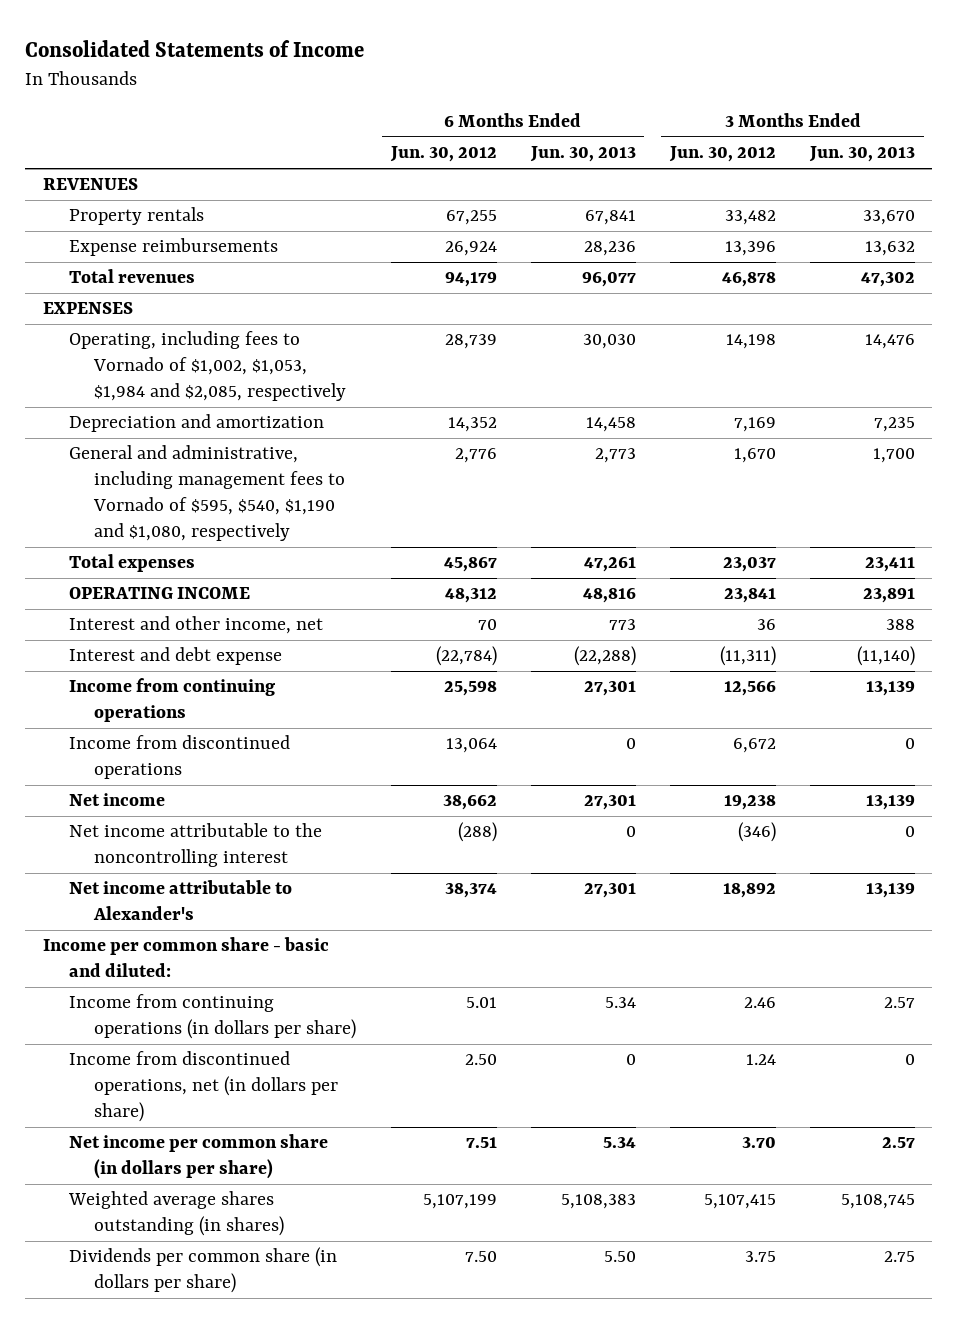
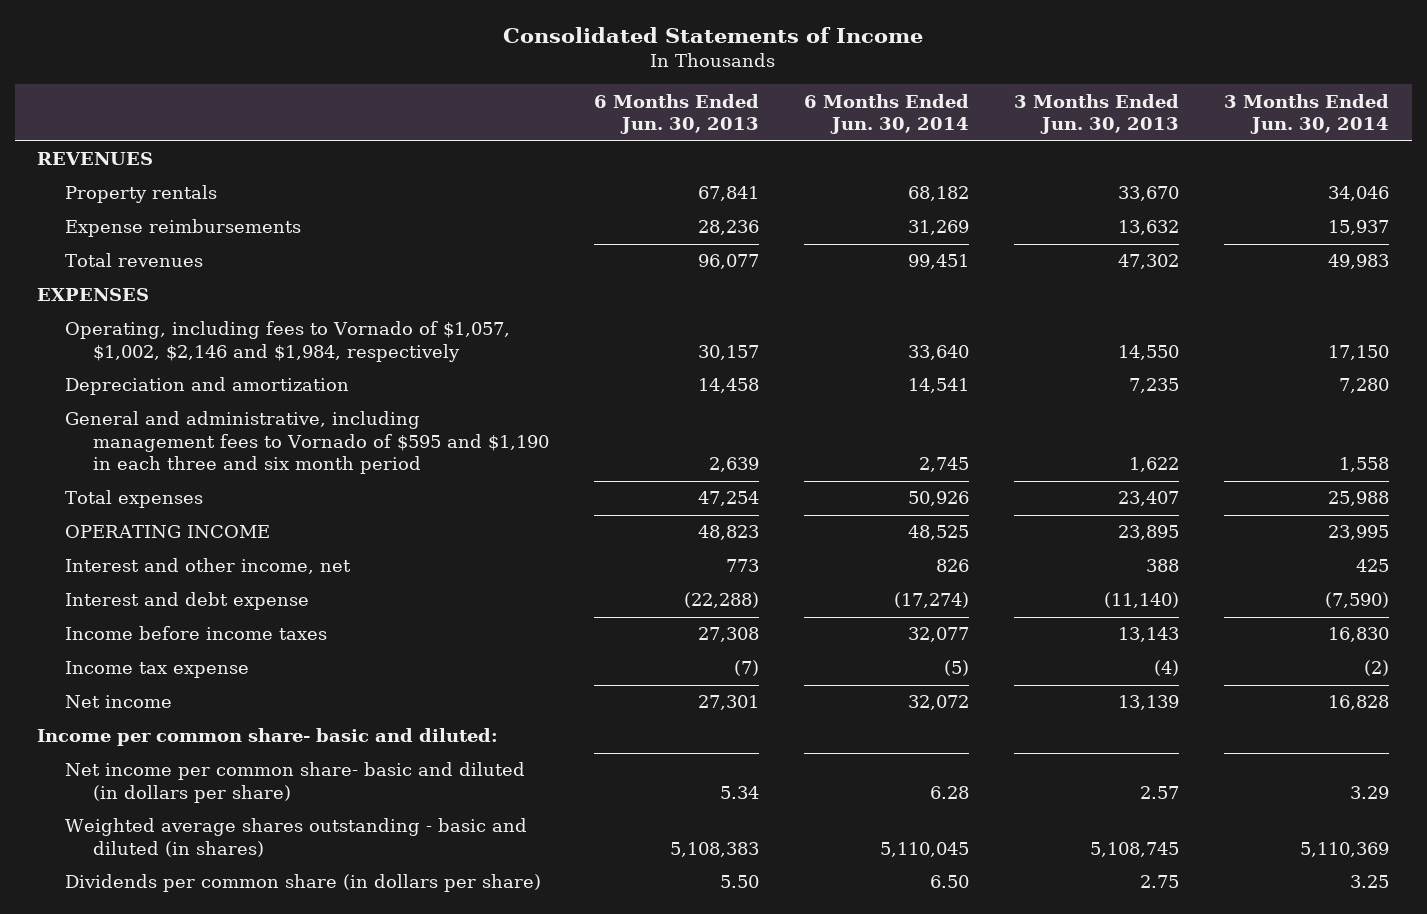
[389,146,497,163] Jun. 30, 2012 -> none
[669,146,777,163] Jun. 30, 2012 -> none
none -> [804,93,970,135] 6 Months Ended Jun. 30, 2014
none -> [1224,93,1390,135] 3 Months Ended Jun. 30, 2014
[68,331,347,402] Operating, including fees to Vornado of $1,002, $1,053, $1,984 and $2,085, respectively -> [65,321,511,362] Operating, including fees to Vornado of $1,057, $1,002, $2,146 and $1,984, respectively
[582,334,636,350] 30,030 -> [698,344,760,360] 30,157
[865,334,916,350] 14,476 -> [1118,344,1180,360] 14,550
[68,445,346,542] General and administrative, including management fees to Vornado of $595, $540, $1,190 and $1,080, respectively -> [65,411,550,475] General and administrative, including management fees to Vornado of $595 and $1,190 in each three and six month period
[594,448,636,464] 2,773 -> [709,457,760,473] 2,639
[873,448,916,464] 1,700 -> [1129,457,1180,473] 1,622
[583,557,636,573] 47,261 -> [698,491,760,507] 47,254
[865,557,916,573] 23,411 -> [1118,491,1180,507] 23,407
[582,588,636,604] 48,816 -> [698,525,760,541] 48,823
[863,588,916,604] 23,891 -> [1118,525,1180,541] 23,895
[68,678,275,723] Income from continuing operations -> none
[68,735,290,780] Income from discontinued operations -> none
none -> [65,626,328,641] Income before income taxes
none -> [65,661,250,679] Income tax expense
[68,823,322,868] Net income attributable to the noncontrolling interest -> none
[68,880,292,921] Net income attributable to Alexander's -> none
[68,994,357,1040] Income from continuing operations (in dollars per share) -> none
[68,1051,339,1123] Income from discontinued operations, net (in dollars per share) -> none
[42,937,329,978] Income per common share - basic and diluted: -> [37,728,499,747] Income per common share- basic and diluted:
[68,1134,328,1180] Net income per common share (in dollars per share) -> [65,762,526,803] Net income per common share- basic and diluted (in dollars per share)
[67,1191,285,1237] Weighted average shares outstanding (in shares) -> [65,818,528,857] Weighted average shares outstanding - basic and diluted (in shares)

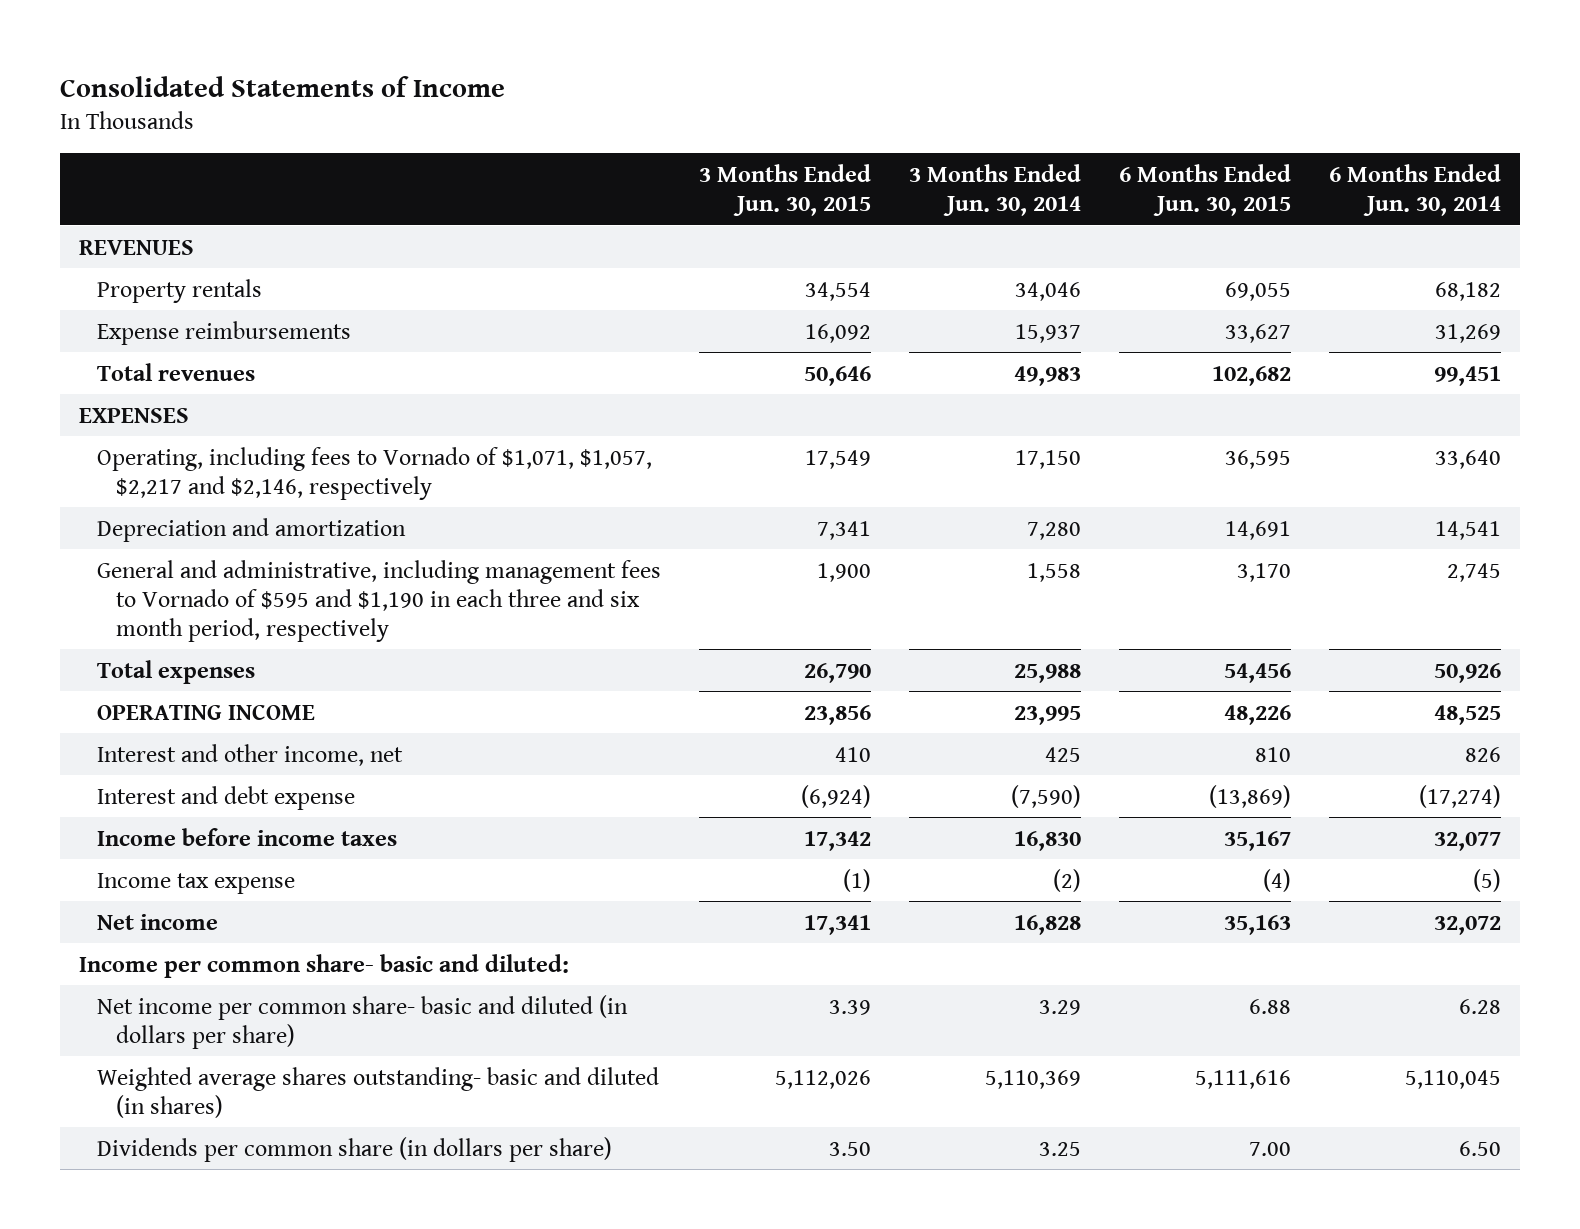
[594,93,760,135] 6 Months Ended Jun. 30, 2013 -> none
[1014,93,1180,135] 3 Months Ended Jun. 30, 2013 -> none
none -> [699,163,872,217] 3 Months Ended Jun. 30, 2015
none -> [1119,163,1292,217] 6 Months Ended Jun. 30, 2015
[65,321,511,362] Operating, including fees to Vornado of $1,057, $1,002, $2,146 and $1,984, respectively -> [97,446,653,500] Operating, including fees to Vornado of $1,071, $1,057, $2,217 and $2,146, respectively
[65,411,550,475] General and administrative, including management fees to Vornado of $595 and $1,190 in each three and six month period -> [97,559,662,642] General and administrative, including management fees to Vornado of $595 and $1,190 in each three and six month period, respectively
[65,818,528,857] Weighted average shares outstanding - basic and diluted (in shares) -> [97,1066,660,1118] Weighted average shares outstanding- basic and diluted (in shares)

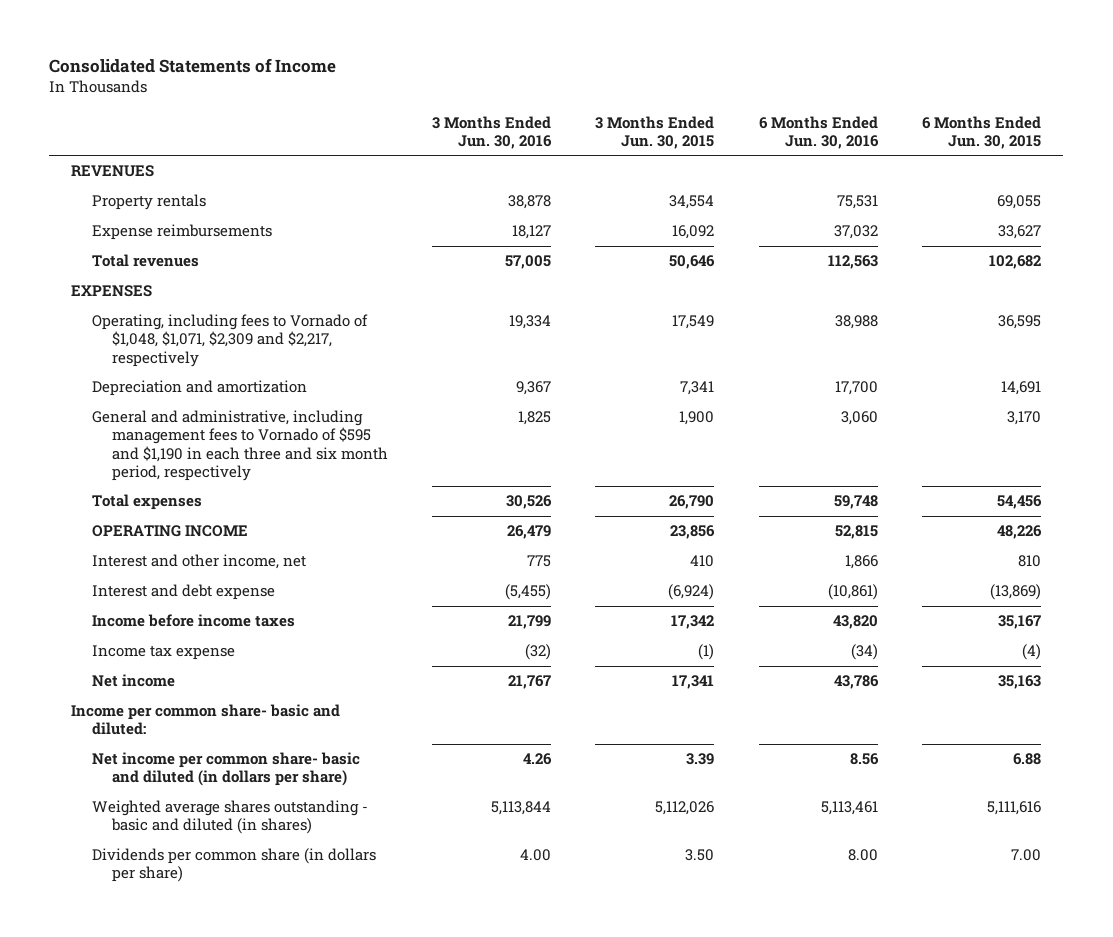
[909,163,1082,217] 3 Months Ended Jun. 30, 2014 -> none
[1329,163,1502,217] 6 Months Ended Jun. 30, 2014 -> none
none -> [432,115,553,149] 3 Months Ended Jun. 30, 2016
none -> [758,115,879,149] 6 Months Ended Jun. 30, 2016
[97,446,653,500] Operating, including fees to Vornado of $1,071, $1,057, $2,217 and $2,146, respectively -> [91,314,368,367] Operating, including fees to Vornado of $1,048, $1,071, $2,309 and $2,217, respectively
[97,1066,660,1118] Weighted average shares outstanding- basic and diluted (in shares) -> [91,800,368,835] Weighted average shares outstanding - basic and diluted (in shares)

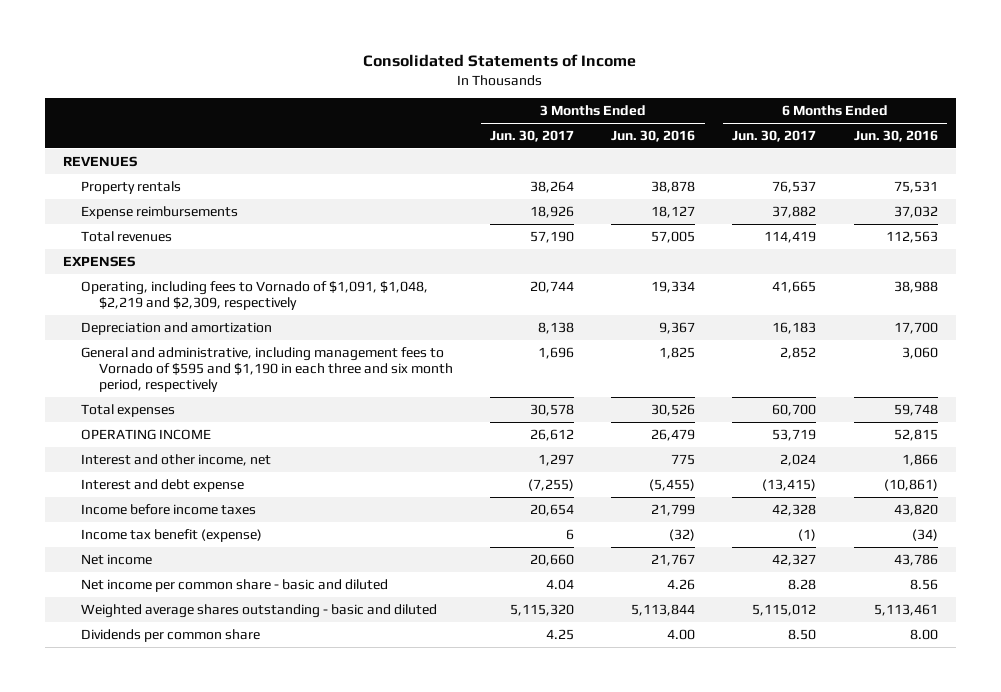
[595,115,715,149] 3 Months Ended Jun. 30, 2015 -> none
[922,115,1042,149] 6 Months Ended Jun. 30, 2015 -> none
none -> [490,130,575,143] Jun. 30, 2017
none -> [732,130,817,143] Jun. 30, 2017
[91,314,368,367] Operating, including fees to Vornado of $1,048, $1,071, $2,309 and $2,217, respectively -> [81,280,429,310] Operating, including fees to Vornado of $1,091, $1,048, $2,219 and $2,309, respectively
[91,645,235,661] Income tax expense -> [81,528,263,542] Income tax benefit (expense)
[71,704,341,736] Income per common share- basic and diluted: -> none
[91,752,360,787] Net income per common share- basic and diluted (in dollars per share) -> [81,578,389,592] Net income per common share - basic and diluted
[91,800,368,835] Weighted average shares outstanding - basic and diluted (in shares) -> [81,603,438,618] Weighted average shares outstanding - basic and diluted
[91,848,376,883] Dividends per common share (in dollars per share) -> [81,628,261,642] Dividends per common share

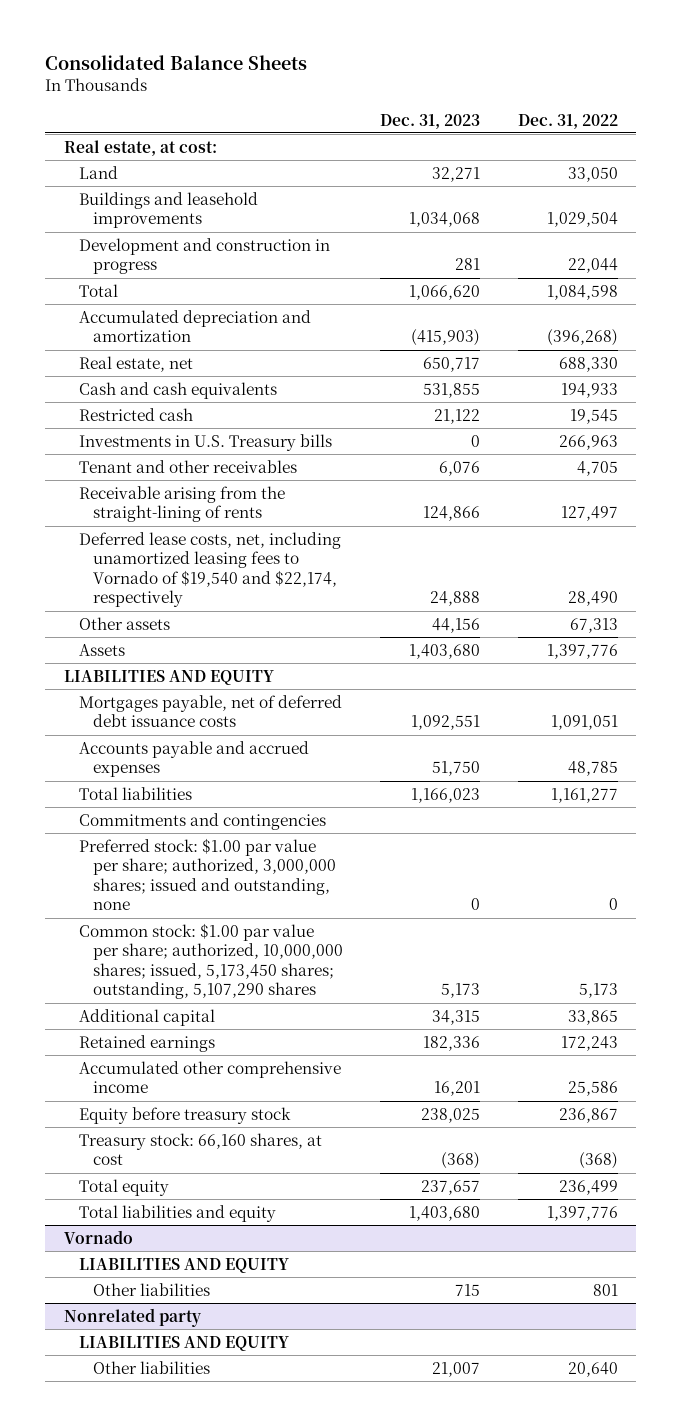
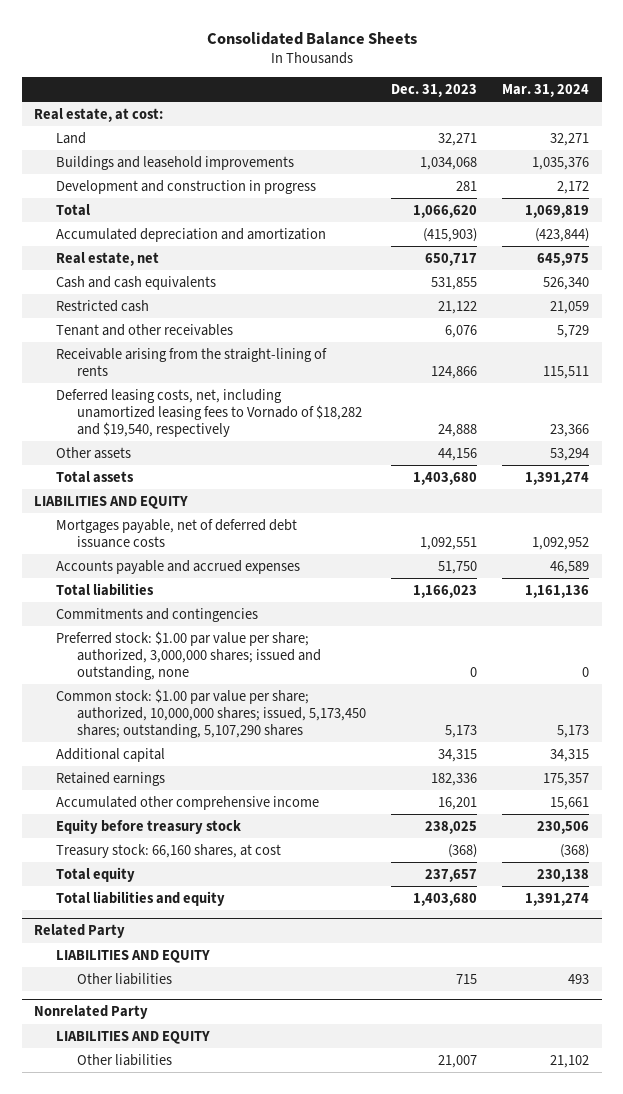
[517,113,618,129] Dec. 31, 2022 -> none
none -> [502,83,590,97] Mar. 31, 2024
[78,433,332,451] Investments in U.S. Treasury bills -> none
[78,531,341,608] Deferred lease costs, net, including unamortized leasing fees to Vornado of $19,540 and $22,174, respectively -> [55,388,363,438] Deferred leasing costs, net, including unamortized leasing fees to Vornado of $18,282 and $19,540, respectively
[78,643,125,656] Assets -> [55,470,134,483] Total assets
[63,1229,133,1244] Vornado -> [34,924,126,939] Related Party
[63,1307,201,1327] Nonrelated party -> [34,1005,149,1020] Nonrelated Party

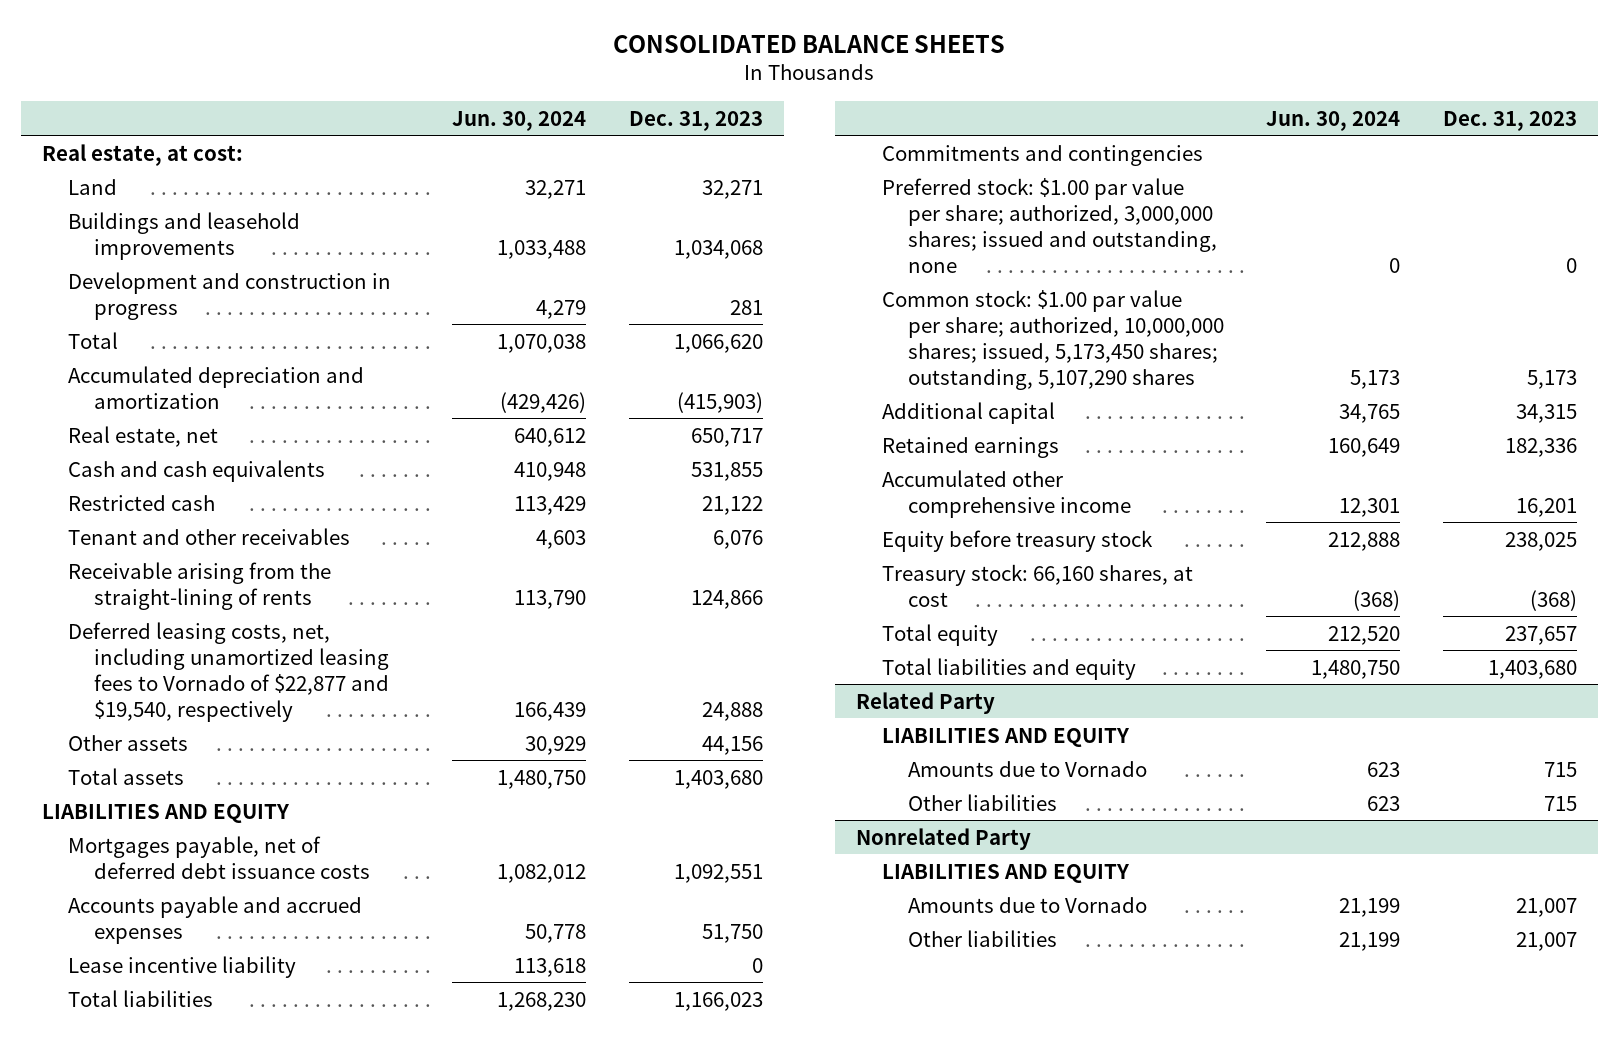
[206,31,417,45] Consolidated Balance Sheets -> [613,34,1006,53] CONSOLIDATED BALANCE SHEETS
[502,83,590,97] Mar. 31, 2024 -> none
none -> [452,110,587,131] Jun. 30, 2024
[55,388,363,438] Deferred leasing costs, net, including unamortized leasing fees to Vornado of $18,282 and $19,540, respectively -> [68,621,390,722] Deferred leasing costs, net, including unamortized leasing fees to Vornado of $22,877 and $19,540, respectively
none -> [68,955,297,978] Lease incentive liability
none -> [908,760,1148,777] Amounts due to Vornado
none -> [908,896,1148,913] Amounts due to Vornado

